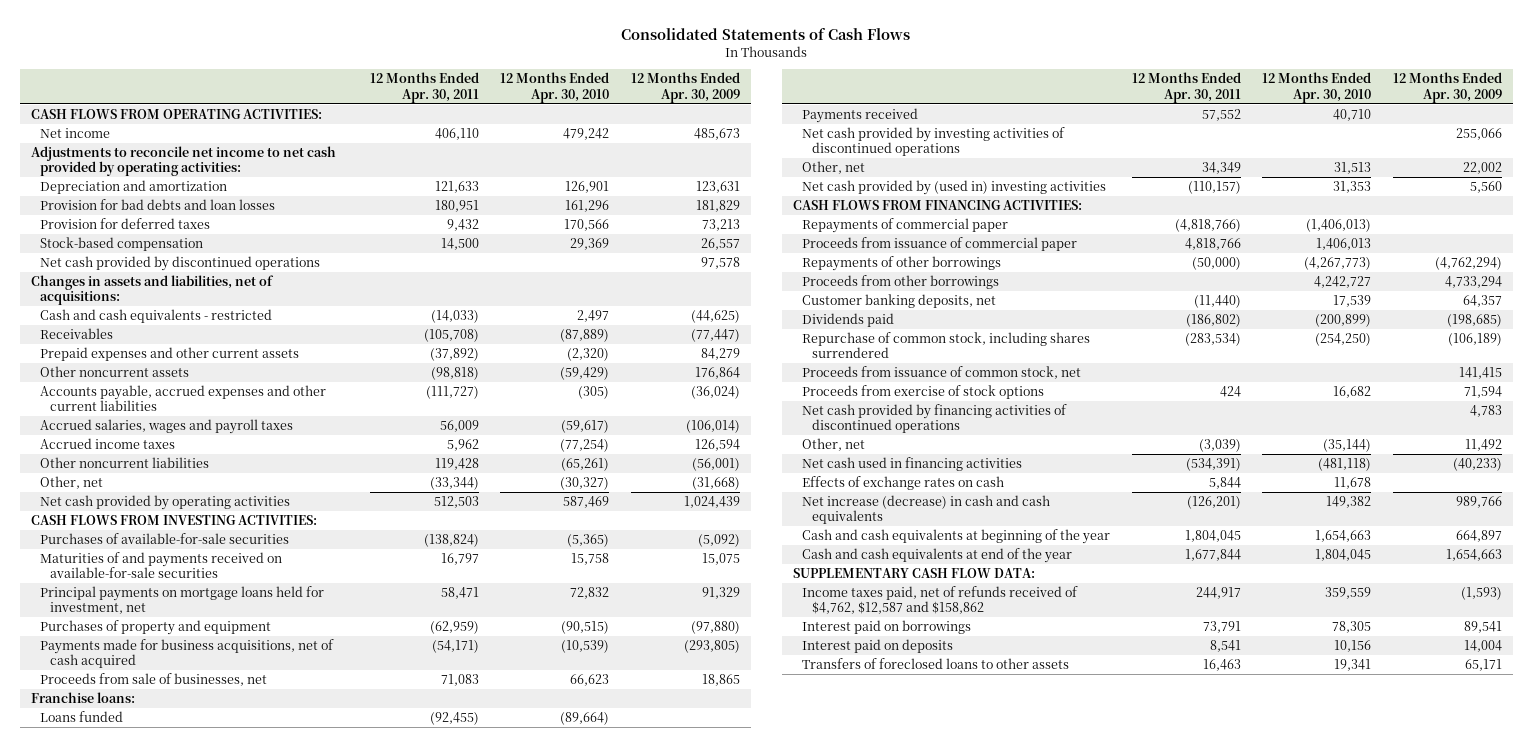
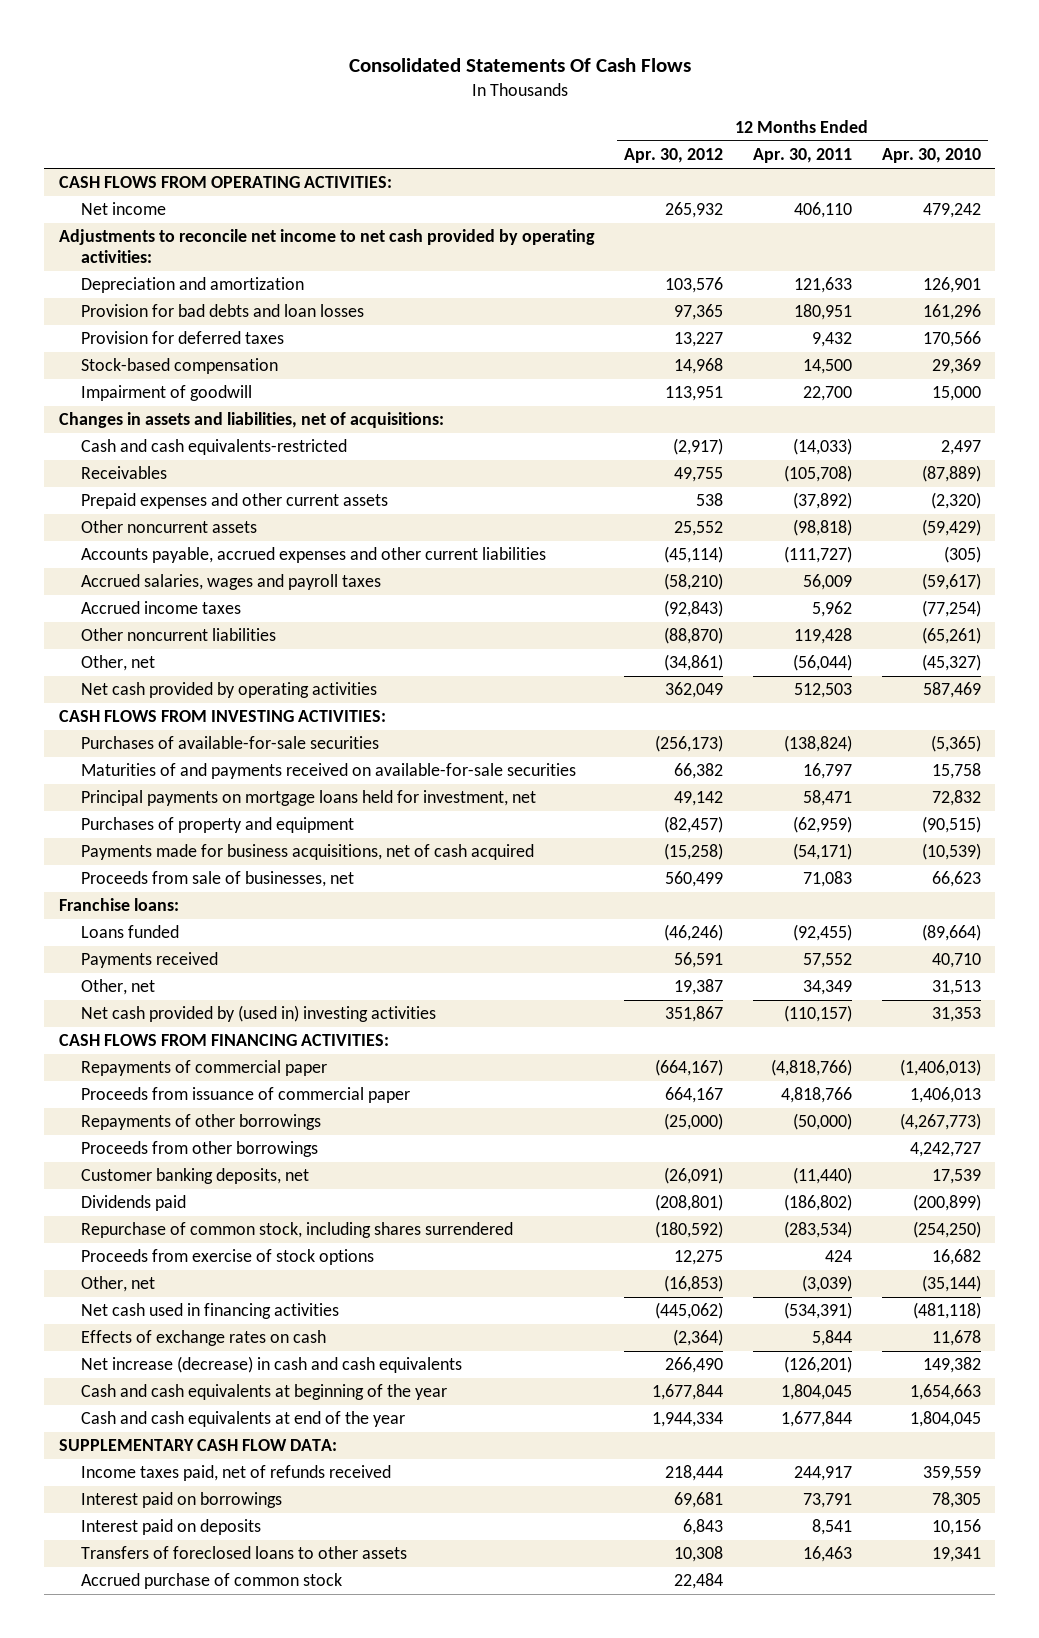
[621,27,911,40] Consolidated Statements of Cash Flows -> [348,57,691,72] Consolidated Statements Of Cash Flows
[630,72,740,103] 12 Months Ended Apr. 30, 2009 -> none
none -> [624,148,724,164] Apr. 30, 2012
[40,256,321,272] Net cash provided by discontinued operations -> none
none -> [81,385,253,402] Impairment of goodwill
[40,309,273,324] Cash and cash equivalents - restricted -> [81,439,348,456] Cash and cash equivalents-restricted
[429,477,479,491] (33,344) -> [792,654,852,672] (56,044)
[560,477,610,491] (30,327) -> [921,654,981,672] (45,327)
[802,127,1066,157] Net cash provided by investing activities of discontinued operations -> none
[802,366,1082,380] Proceeds from issuance of common stock, net -> none
[802,404,1068,434] Net cash provided by financing activities of discontinued operations -> none
[802,586,1079,615] Income taxes paid, net of refunds received of $4,762, $12,587 and $158,862 -> [81,1465,392,1482] Income taxes paid, net of refunds received
none -> [81,1573,343,1590] Accrued purchase of common stock

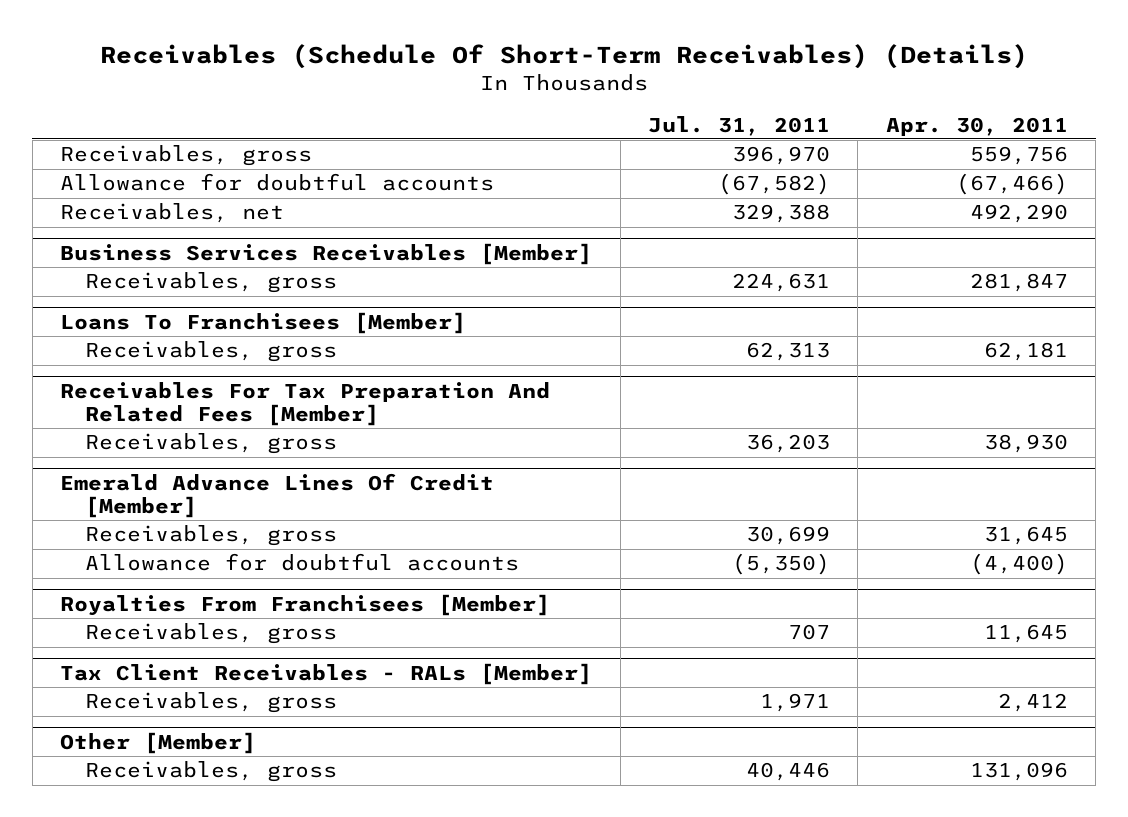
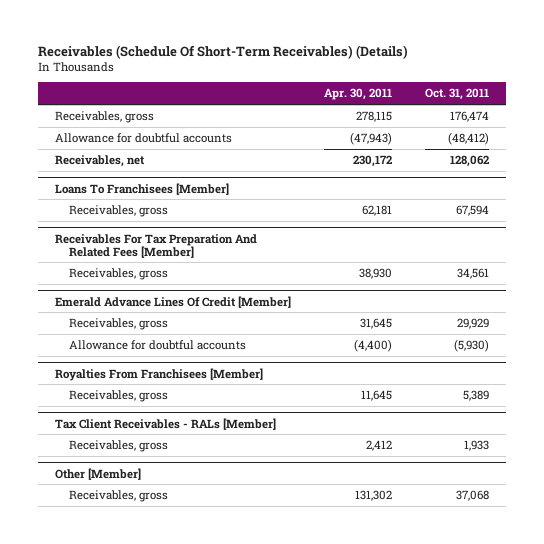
[648,115,831,136] Jul. 31, 2011 -> none
none -> [425,88,490,101] Oct. 31, 2011
[60,242,593,265] Business Services Receivables [Member] -> none
[84,272,337,294] Receivables, gross -> none
[969,146,1068,166] 559,756 -> [355,110,392,122] 278,115
[955,173,1068,196] (67,466) -> [349,131,392,145] (47,943)
[969,204,1068,224] 492,290 -> [352,154,392,167] 230,172
[969,762,1068,782] 131,096 -> [354,489,392,501] 131,302

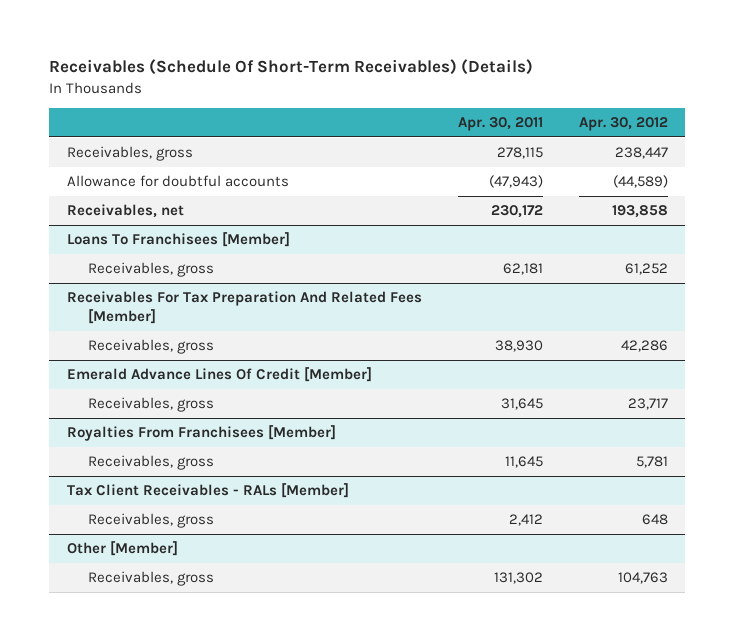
[425,88,490,101] Oct. 31, 2011 -> none
none -> [578,117,668,132] Apr. 30, 2012
[69,339,247,350] Allowance for doubtful accounts -> none

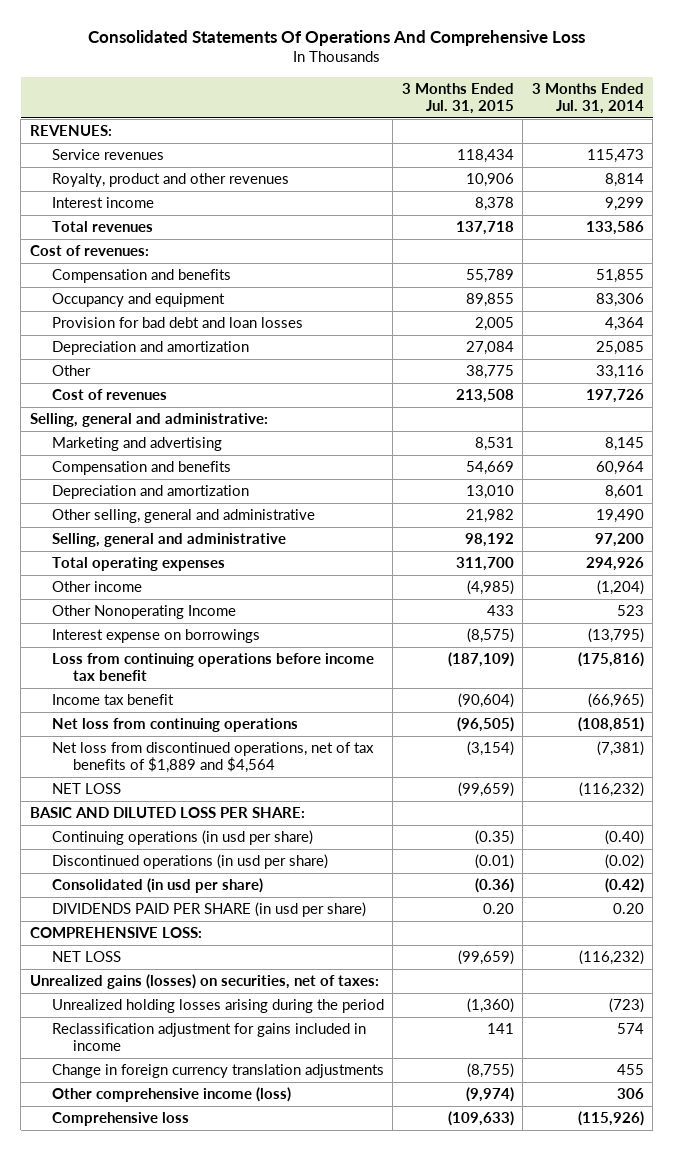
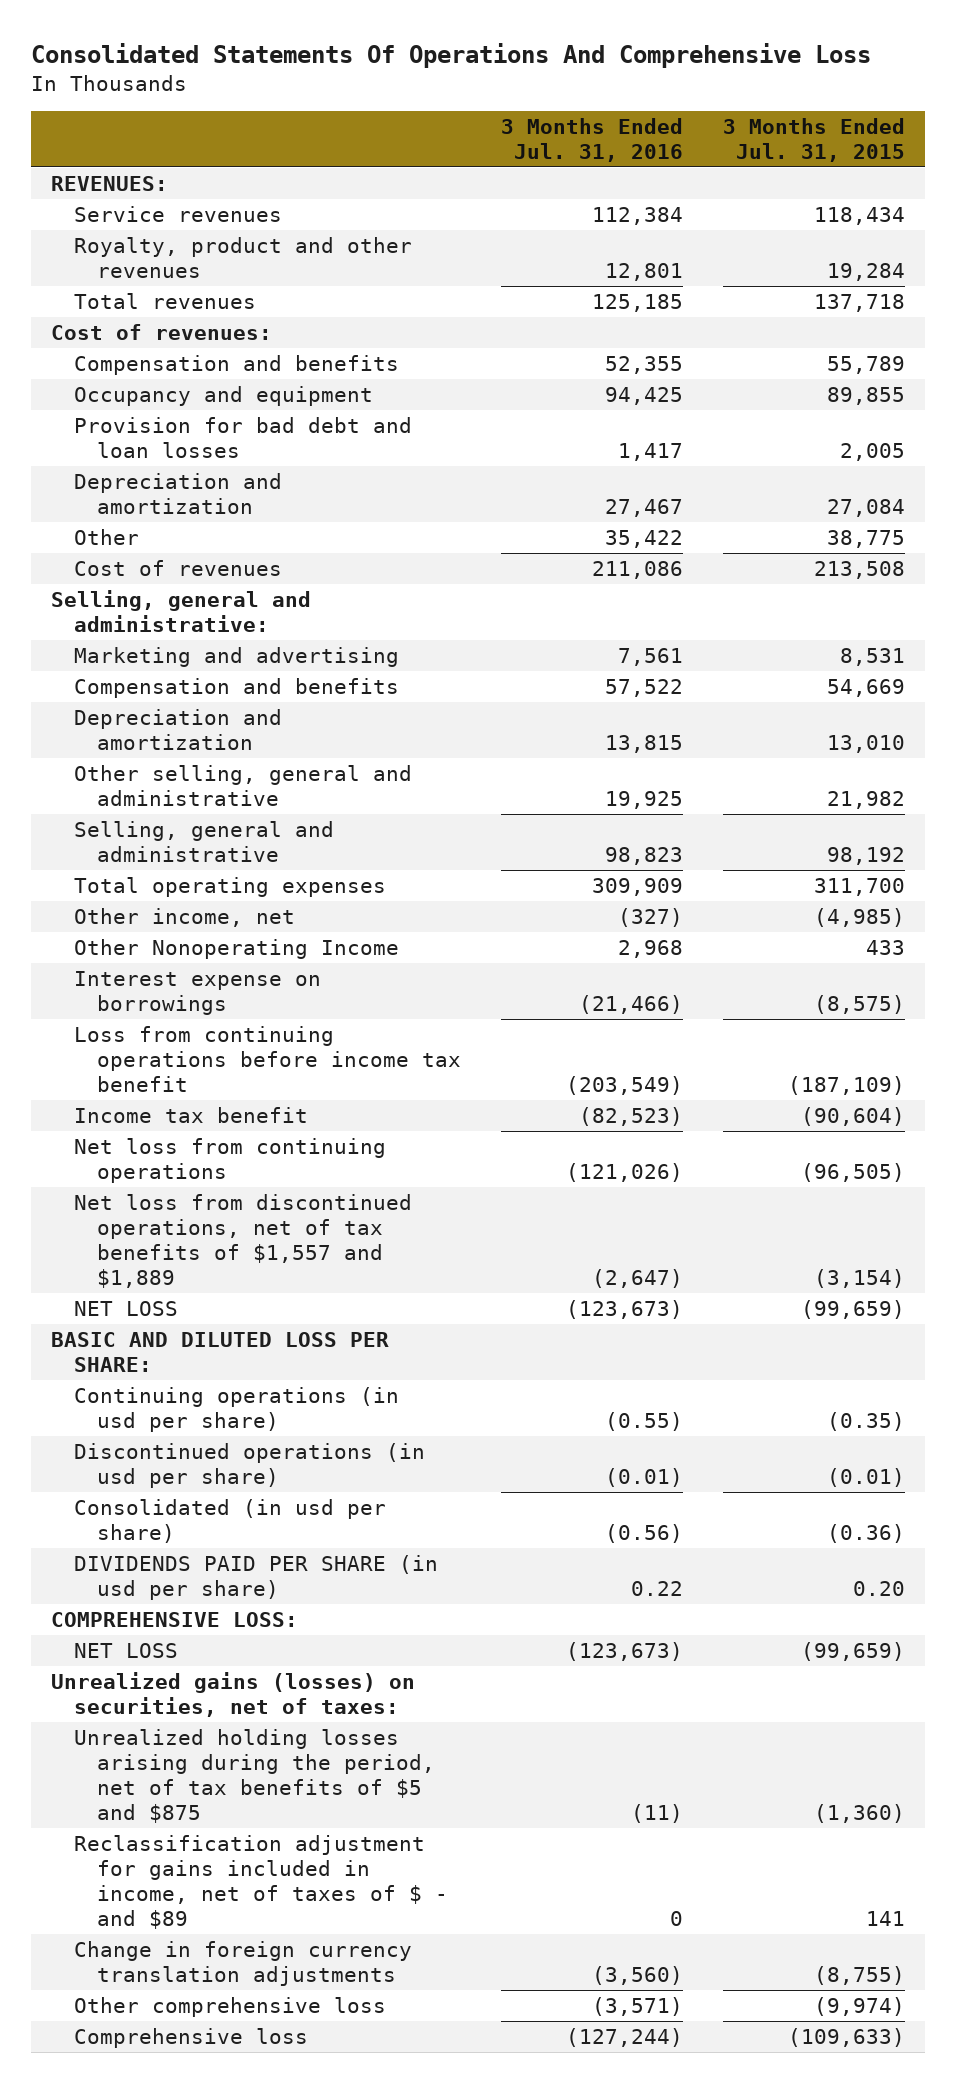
[531,82,644,114] 3 Months Ended Jul. 31, 2014 -> none
none -> [500,117,683,162] 3 Months Ended Jul. 31, 2016
[51,197,154,209] Interest income -> none
[465,173,514,188] 10,906 -> [827,262,906,281] 19,284
[51,581,142,593] Other income -> [73,907,295,927] Other income, net
[51,742,374,774] Net loss from discontinued operations, net of tax benefits of $1,889 and $4,564 -> [73,1193,412,1288] Net loss from discontinued operations, net of tax benefits of $1,557 and $1,889
[51,999,384,1014] Unrealized holding losses arising during the period -> [73,1728,435,1823] Unrealized holding losses arising during the period, net of tax benefits of $5 and $875
[51,1023,366,1052] Reclassification adjustment for gains included in income -> [73,1834,448,1929] Reclassification adjustment for gains included in income, net of taxes of $ - and $89
[51,1087,291,1103] Other comprehensive income (loss) -> [73,1996,386,2017] Other comprehensive loss

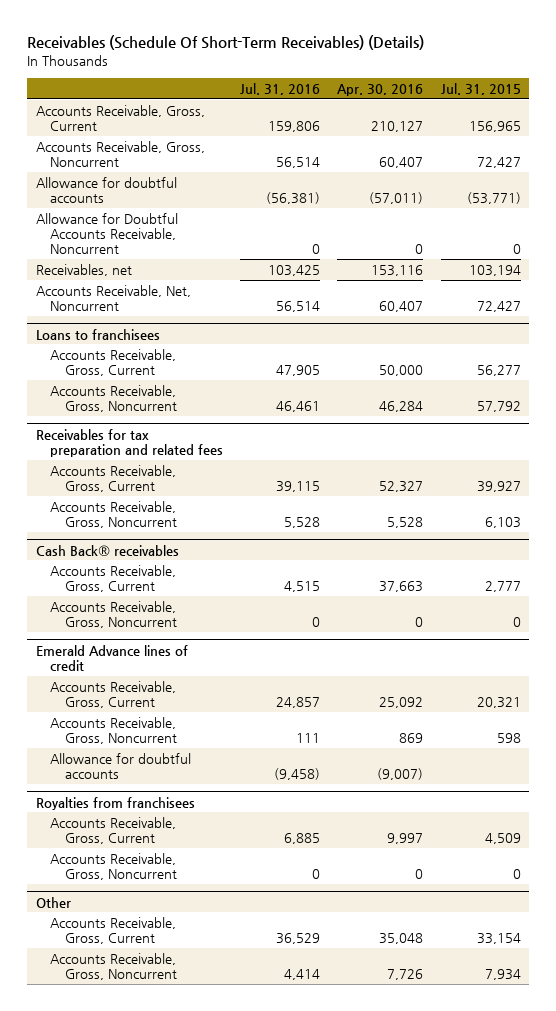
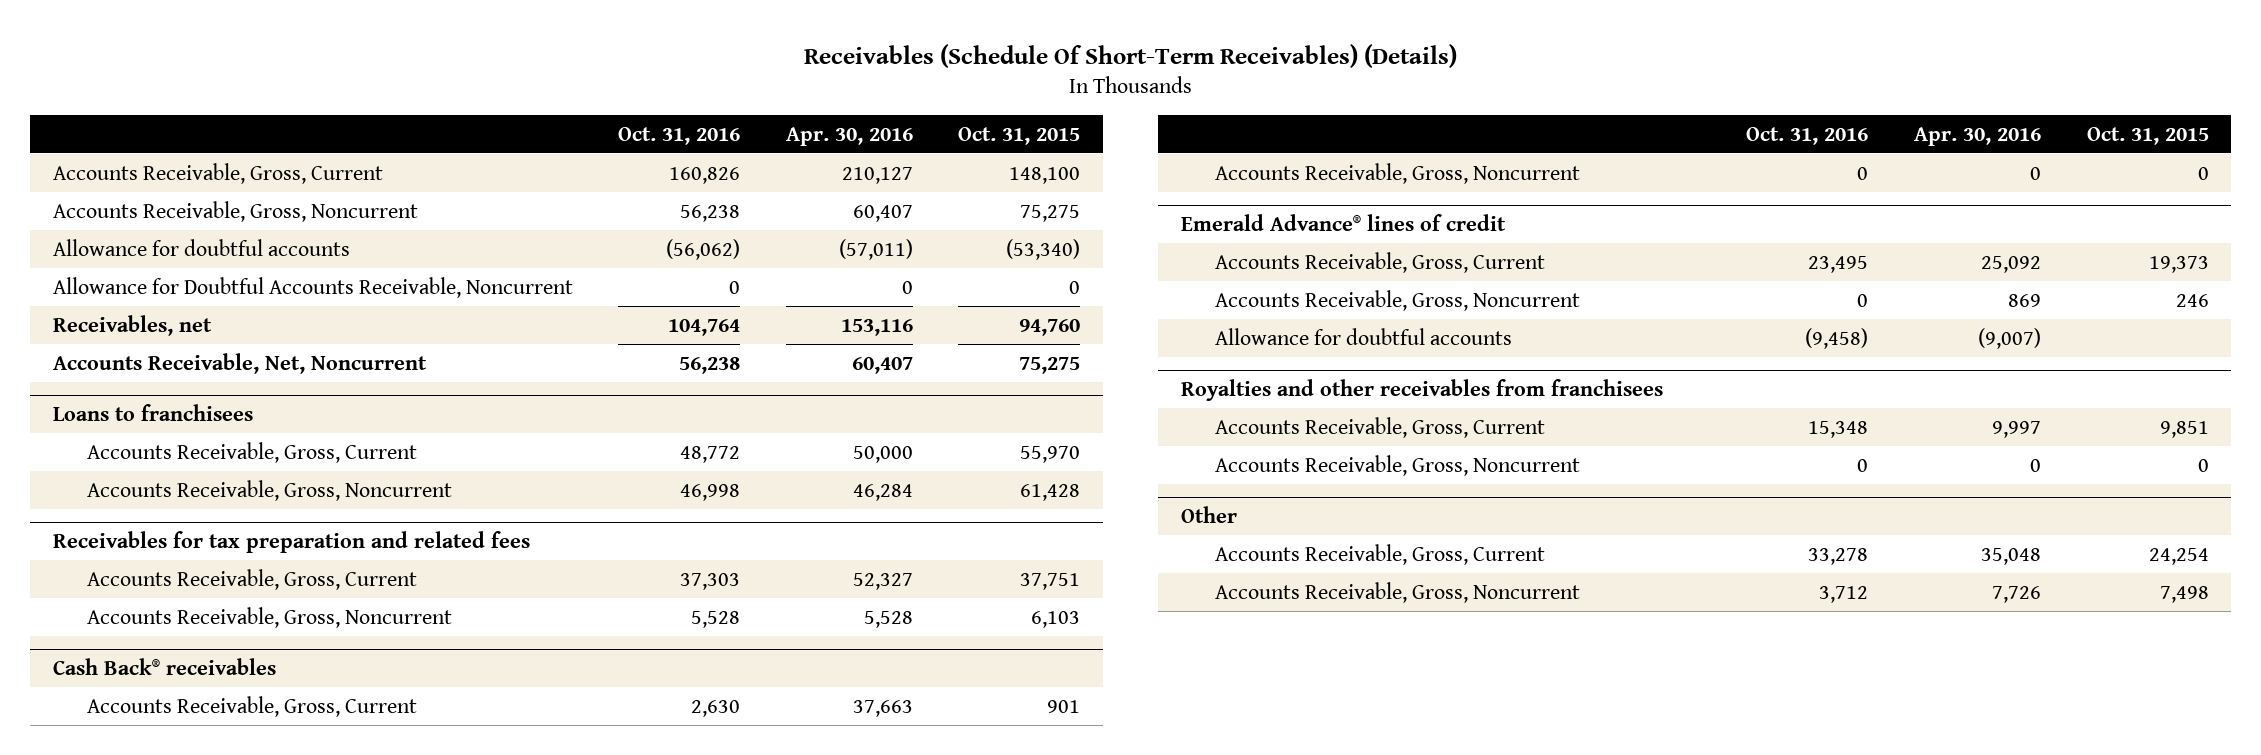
[240,83,321,96] Jul. 31, 2016 -> none
[440,83,521,96] Jul. 31, 2015 -> none
none -> [618,126,741,145] Oct. 31, 2016
none -> [958,126,1081,145] Oct. 31, 2015
[35,644,188,671] Emerald Advance lines of credit -> [1180,213,1506,231] Emerald Advance® lines of credit
[35,796,195,810] Royalties from franchisees -> [1180,378,1663,401] Royalties and other receivables from franchisees

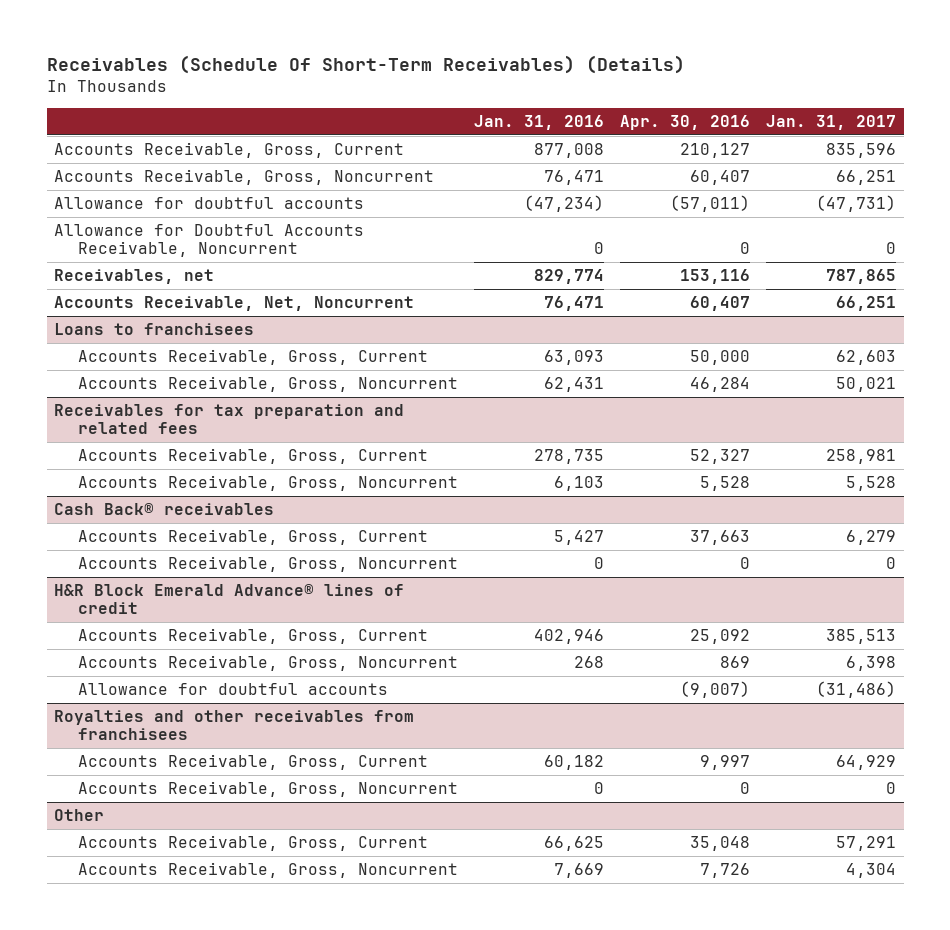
[618,126,741,145] Oct. 31, 2016 -> none
[958,126,1081,145] Oct. 31, 2015 -> none
none -> [473,114,604,130] Jan. 31, 2016
none -> [765,114,896,130] Jan. 31, 2017
[1180,213,1506,231] Emerald Advance® lines of credit -> [54,584,405,615] H&R Block Emerald Advance® lines of credit

